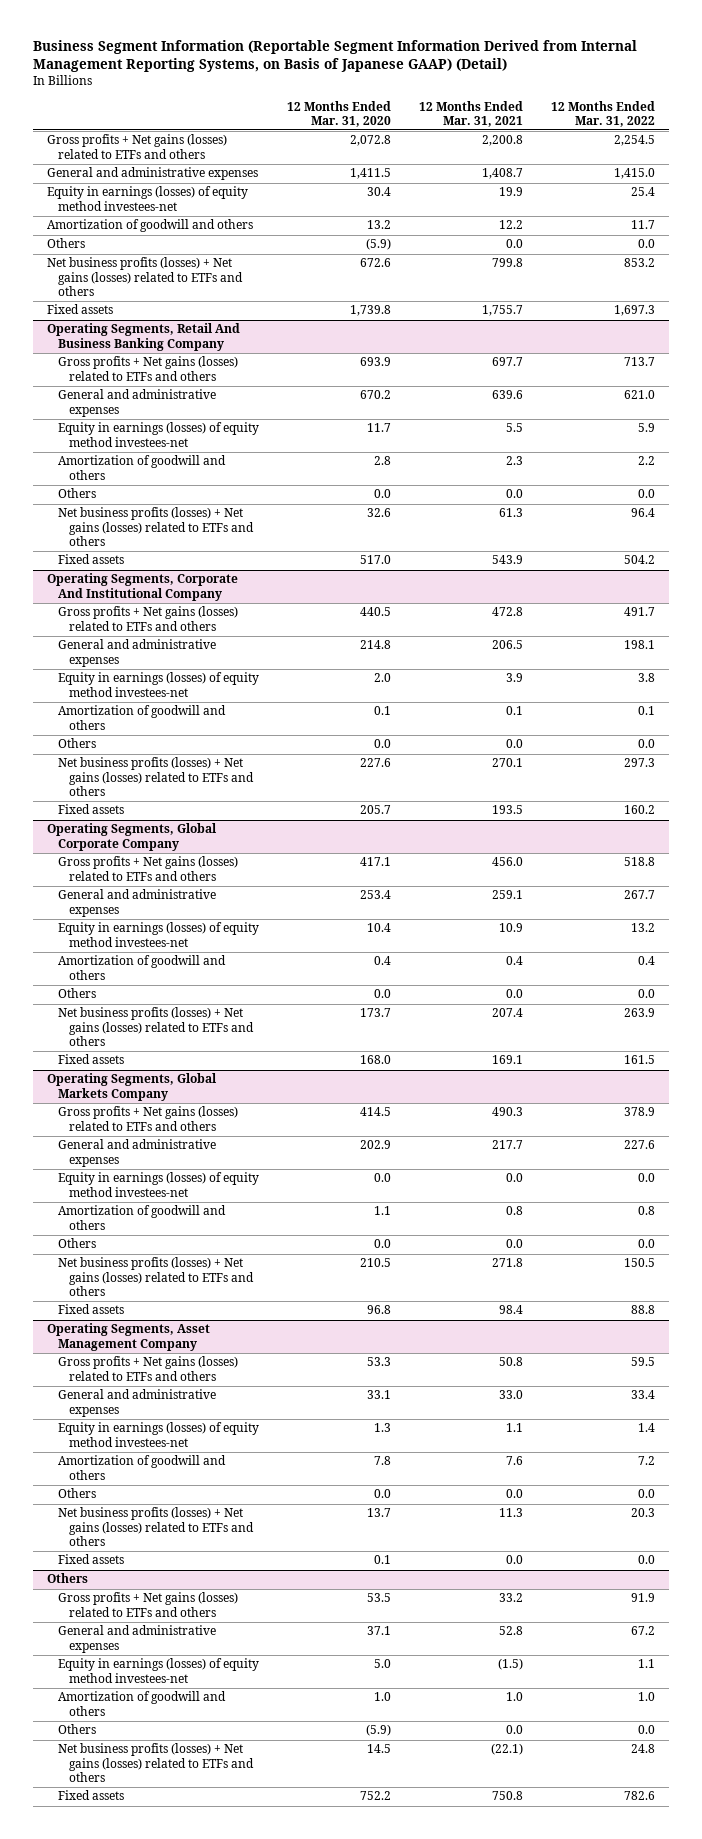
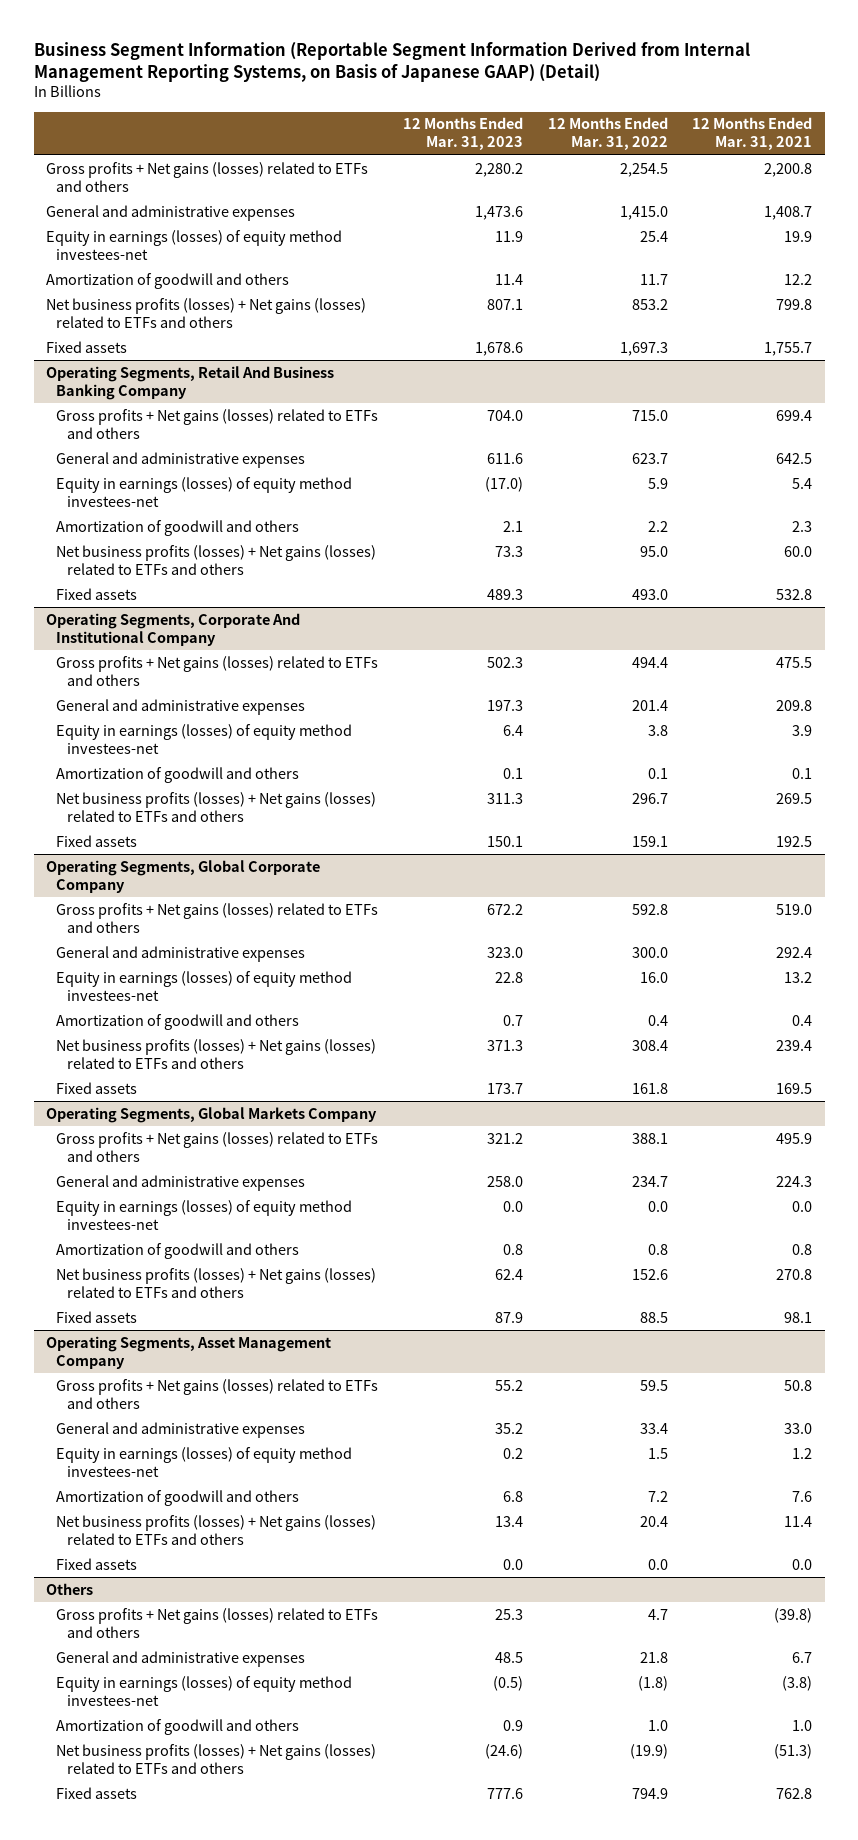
[287,100,392,127] 12 Months Ended Mar. 31, 2020 -> none
none -> [402,117,523,151] 12 Months Ended Mar. 31, 2023
[46,238,85,249] Others -> none
[492,357,524,367] 697.7 -> [776,409,813,421] 699.4
[624,357,656,367] 713.7 -> [631,409,668,421] 715.0
[492,390,524,400] 639.6 -> [776,452,813,464] 642.5
[624,390,656,400] 621.0 -> [631,452,668,464] 623.7
[506,423,524,433] 5.5 -> [792,477,813,489] 5.4
[57,488,96,499] Others -> none
[499,508,524,518] 61.3 -> [784,545,813,557] 60.0
[631,508,656,518] 96.4 -> [639,545,668,557] 95.0
[492,555,524,565] 543.9 -> [776,588,813,600] 532.8
[624,555,656,565] 504.2 -> [631,588,668,600] 493.0
[492,607,524,617] 472.8 -> [776,656,813,668] 475.5
[624,607,656,617] 491.7 -> [631,656,668,668] 494.4
[492,640,524,650] 206.5 -> [776,699,813,711] 209.8
[624,640,656,650] 198.1 -> [631,699,668,711] 201.4
[57,738,96,749] Others -> none
[492,758,524,768] 270.1 -> [776,792,813,804] 269.5
[624,758,656,768] 297.3 -> [631,792,668,804] 296.7
[492,805,524,815] 193.5 -> [776,835,813,847] 192.5
[624,805,656,815] 160.2 -> [631,835,668,847] 159.1
[492,857,524,867] 456.0 -> [776,903,813,915] 519.0
[624,857,656,867] 518.8 -> [631,903,668,915] 592.8
[492,890,524,900] 259.1 -> [776,946,813,958] 292.4
[624,890,656,900] 267.7 -> [631,946,668,958] 300.0
[499,923,524,933] 10.9 -> [784,971,813,983] 13.2
[631,923,656,933] 13.2 -> [639,971,668,983] 16.0
[57,988,96,999] Others -> none
[492,1008,524,1018] 207.4 -> [776,1039,813,1051] 239.4
[624,1008,656,1018] 263.9 -> [631,1039,668,1051] 308.4
[492,1055,524,1065] 169.1 -> [776,1082,813,1094] 169.5
[624,1055,656,1065] 161.5 -> [631,1082,668,1094] 161.8
[492,1107,524,1117] 490.3 -> [776,1132,813,1144] 495.9
[624,1107,656,1117] 378.9 -> [631,1132,668,1144] 388.1
[492,1140,524,1150] 217.7 -> [776,1175,813,1187] 224.3
[624,1140,656,1150] 227.6 -> [631,1175,668,1187] 234.7
[57,1238,96,1249] Others -> none
[492,1258,524,1268] 271.8 -> [776,1268,813,1280] 270.8
[624,1258,656,1268] 150.5 -> [631,1268,668,1280] 152.6
[499,1305,524,1315] 98.4 -> [784,1311,813,1323] 98.1
[631,1305,656,1315] 88.8 -> [639,1311,668,1323] 88.5
[506,1423,524,1433] 1.1 -> [792,1447,813,1459] 1.2
[638,1423,656,1433] 1.4 -> [647,1447,668,1459] 1.5
[57,1488,96,1499] Others -> none
[499,1508,524,1518] 11.3 -> [784,1515,813,1527] 11.4
[631,1508,656,1518] 20.3 -> [639,1515,668,1527] 20.4
[499,1593,524,1603] 33.2 -> [774,1607,813,1623] (39.8)
[631,1593,656,1603] 91.9 -> [647,1608,668,1620] 4.7
[499,1626,524,1636] 52.8 -> [792,1651,813,1663] 6.7
[631,1626,656,1636] 67.2 -> [639,1651,668,1663] 21.8
[498,1658,524,1671] (1.5) -> [782,1675,813,1691] (3.8)
[638,1659,656,1669] 1.1 -> [637,1675,668,1691] (1.8)
[57,1724,96,1735] Others -> none
[491,1743,524,1756] (22.1) -> [774,1743,813,1759] (51.3)
[631,1744,656,1754] 24.8 -> [629,1743,668,1759] (19.9)
[492,1791,524,1801] 750.8 -> [776,1787,813,1799] 762.8
[624,1791,656,1801] 782.6 -> [631,1787,668,1799] 794.9

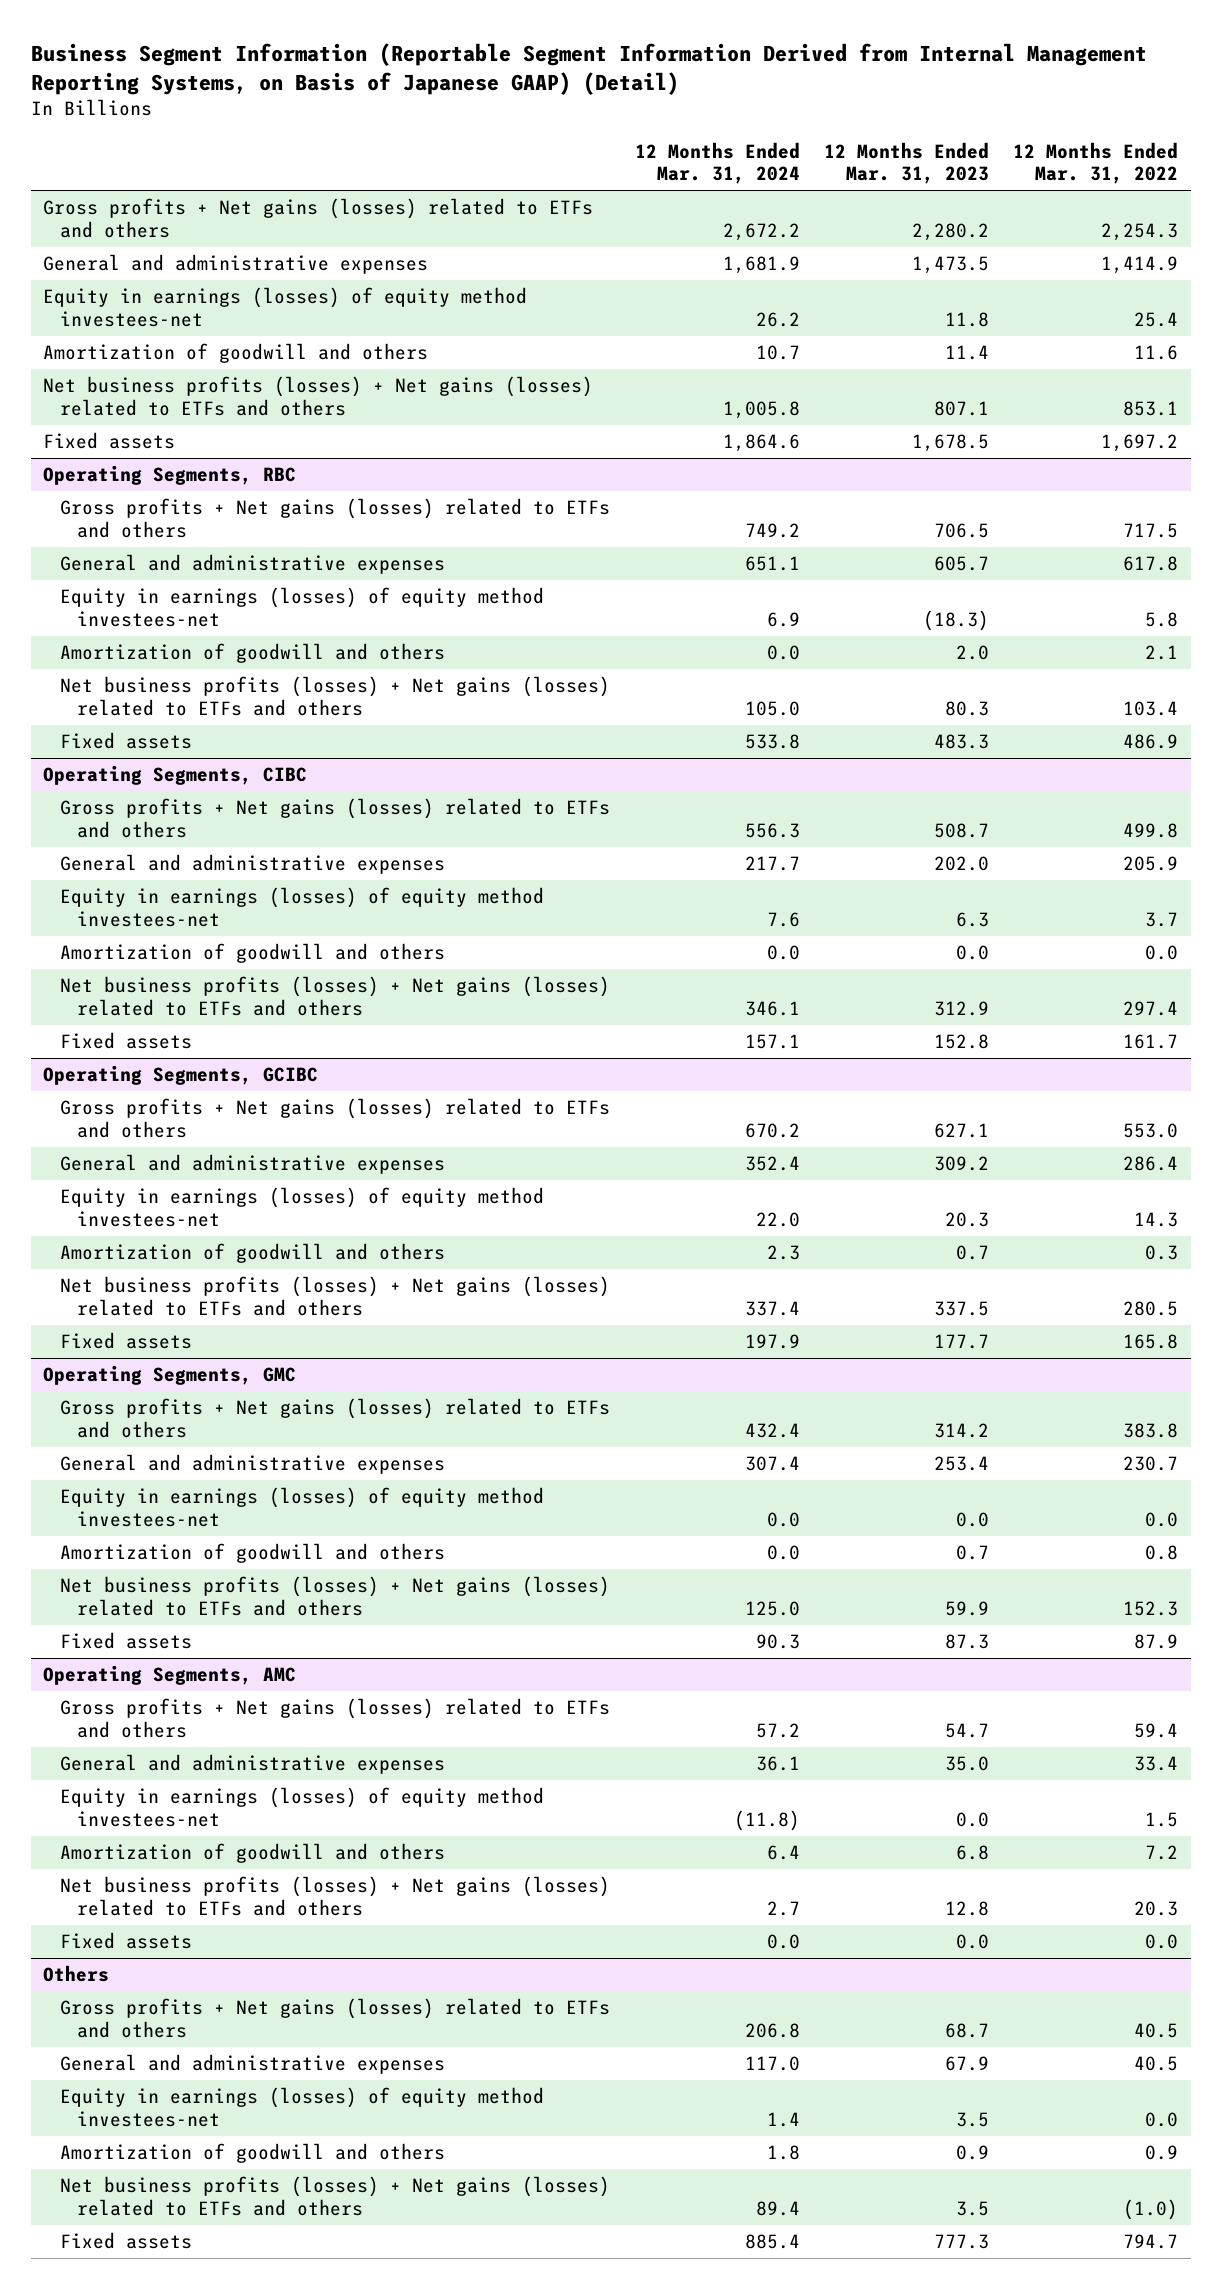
[692,117,813,151] 12 Months Ended Mar. 31, 2021 -> none
none -> [634,141,800,185] 12 Months Ended Mar. 31, 2024
[45,365,334,400] Operating Segments, Retail And Business Banking Company -> none
[45,612,300,646] Operating Segments, Corporate And Institutional Company -> none
[45,859,320,893] Operating Segments, Global Corporate Company -> none
[45,1106,377,1123] Operating Segments, Global Markets Company -> none
[619,162,668,177] 2,254.5 -> [1101,223,1179,242] 2,254.3
[474,205,523,220] 1,473.6 -> [912,256,990,275] 1,473.5
[619,205,668,220] 1,415.0 -> [1101,256,1179,275] 1,414.9
[494,230,523,242] 11.9 -> [945,312,990,328] 11.8
[639,273,668,285] 11.7 -> [1134,345,1179,361] 11.6
[631,298,668,310] 853.2 -> [1123,401,1179,417] 853.1
[474,341,523,356] 1,678.6 -> [912,434,990,453] 1,678.5
[619,341,668,356] 1,697.3 -> [1101,434,1179,453] 1,697.2
none -> [43,465,297,486] Operating Segments, RBC
[486,409,523,421] 704.0 -> [934,523,990,539] 706.5
[631,409,668,421] 715.0 -> [1123,523,1179,539] 717.5
[486,452,523,464] 611.6 -> [934,556,990,572] 605.7
[631,452,668,464] 623.7 -> [1123,556,1179,572] 617.8
[484,476,523,492] (17.0) -> [923,610,990,632] (18.3)
[647,477,668,489] 5.9 -> [1145,612,1179,628] 5.8
[502,520,523,532] 2.1 -> [956,645,990,661] 2.0
[647,520,668,532] 2.2 -> [1145,645,1179,661] 2.1
[494,545,523,557] 73.3 -> [945,701,990,717] 80.3
[639,545,668,557] 95.0 -> [1123,701,1179,717] 103.4
[486,588,523,600] 489.3 -> [934,734,990,750] 483.3
[631,588,668,600] 493.0 -> [1123,734,1179,750] 486.9
none -> [43,765,308,786] Operating Segments, CIBC
[486,656,523,668] 502.3 -> [934,823,990,839] 508.7
[631,656,668,668] 494.4 -> [1123,823,1179,839] 499.8
[486,699,523,711] 197.3 -> [934,856,990,872] 202.0
[631,699,668,711] 201.4 -> [1123,856,1179,872] 205.9
[502,724,523,736] 6.4 -> [956,912,990,928] 6.3
[647,724,668,736] 3.8 -> [1145,912,1179,928] 3.7
[502,767,523,779] 0.1 -> [956,945,990,961] 0.0
[647,767,668,779] 0.1 -> [1145,945,1179,961] 0.0
[486,792,523,804] 311.3 -> [934,1001,990,1017] 312.9
[631,792,668,804] 296.7 -> [1123,1001,1179,1017] 297.4
[486,835,523,847] 150.1 -> [934,1034,990,1050] 152.8
[631,835,668,847] 159.1 -> [1123,1034,1179,1050] 161.7
none -> [43,1065,319,1086] Operating Segments, GCIBC
[486,903,523,915] 672.2 -> [934,1123,990,1139] 627.1
[631,903,668,915] 592.8 -> [1123,1123,1179,1139] 553.0
[486,946,523,958] 323.0 -> [934,1156,990,1172] 309.2
[631,946,668,958] 300.0 -> [1123,1156,1179,1172] 286.4
[494,971,523,983] 22.8 -> [945,1212,990,1228] 20.3
[639,971,668,983] 16.0 -> [1134,1212,1179,1228] 14.3
[647,1014,668,1026] 0.4 -> [1145,1245,1179,1261] 0.3
[486,1039,523,1051] 371.3 -> [934,1301,990,1317] 337.5
[631,1039,668,1051] 308.4 -> [1123,1301,1179,1317] 280.5
[486,1082,523,1094] 173.7 -> [934,1334,990,1350] 177.7
[631,1082,668,1094] 161.8 -> [1123,1334,1179,1350] 165.8
none -> [43,1365,297,1386] Operating Segments, GMC
[486,1132,523,1144] 321.2 -> [934,1423,990,1439] 314.2
[631,1132,668,1144] 388.1 -> [1123,1423,1179,1439] 383.8
[486,1175,523,1187] 258.0 -> [934,1456,990,1472] 253.4
[631,1175,668,1187] 234.7 -> [1123,1456,1179,1472] 230.7
[45,1335,331,1369] Operating Segments, Asset Management Company -> none
[502,1243,523,1255] 0.8 -> [956,1545,990,1561] 0.7
[494,1268,523,1280] 62.4 -> [945,1601,990,1617] 59.9
[631,1268,668,1280] 152.6 -> [1123,1601,1179,1617] 152.3
[494,1311,523,1323] 87.9 -> [945,1634,990,1650] 87.3
[639,1311,668,1323] 88.5 -> [1134,1634,1179,1650] 87.9
none -> [43,1665,297,1686] Operating Segments, AMC
[494,1379,523,1391] 55.2 -> [945,1723,990,1739] 54.7
[639,1379,668,1391] 59.5 -> [1134,1723,1179,1739] 59.4
[494,1422,523,1434] 35.2 -> [945,1756,990,1772] 35.0
[502,1447,523,1459] 0.2 -> [956,1812,990,1828] 0.0
[494,1515,523,1527] 13.4 -> [945,1901,990,1917] 12.8
[639,1515,668,1527] 20.4 -> [1134,1901,1179,1917] 20.3
[494,1608,523,1620] 25.3 -> [945,2023,990,2039] 68.7
[647,1608,668,1620] 4.7 -> [1134,2023,1179,2039] 40.5
[494,1651,523,1663] 48.5 -> [945,2056,990,2072] 67.9
[639,1651,668,1663] 21.8 -> [1134,2056,1179,2072] 40.5
[492,1675,523,1691] (0.5) -> [956,2112,990,2128] 3.5
[637,1675,668,1691] (1.8) -> [1145,2112,1179,2128] 0.0
[647,1719,668,1731] 1.0 -> [1145,2145,1179,2161] 0.9
[484,1743,523,1759] (24.6) -> [956,2201,990,2217] 3.5
[629,1743,668,1759] (19.9) -> [1123,2199,1179,2221] (1.0)
[486,1787,523,1799] 777.6 -> [934,2234,990,2250] 777.3
[631,1787,668,1799] 794.9 -> [1123,2234,1179,2250] 794.7

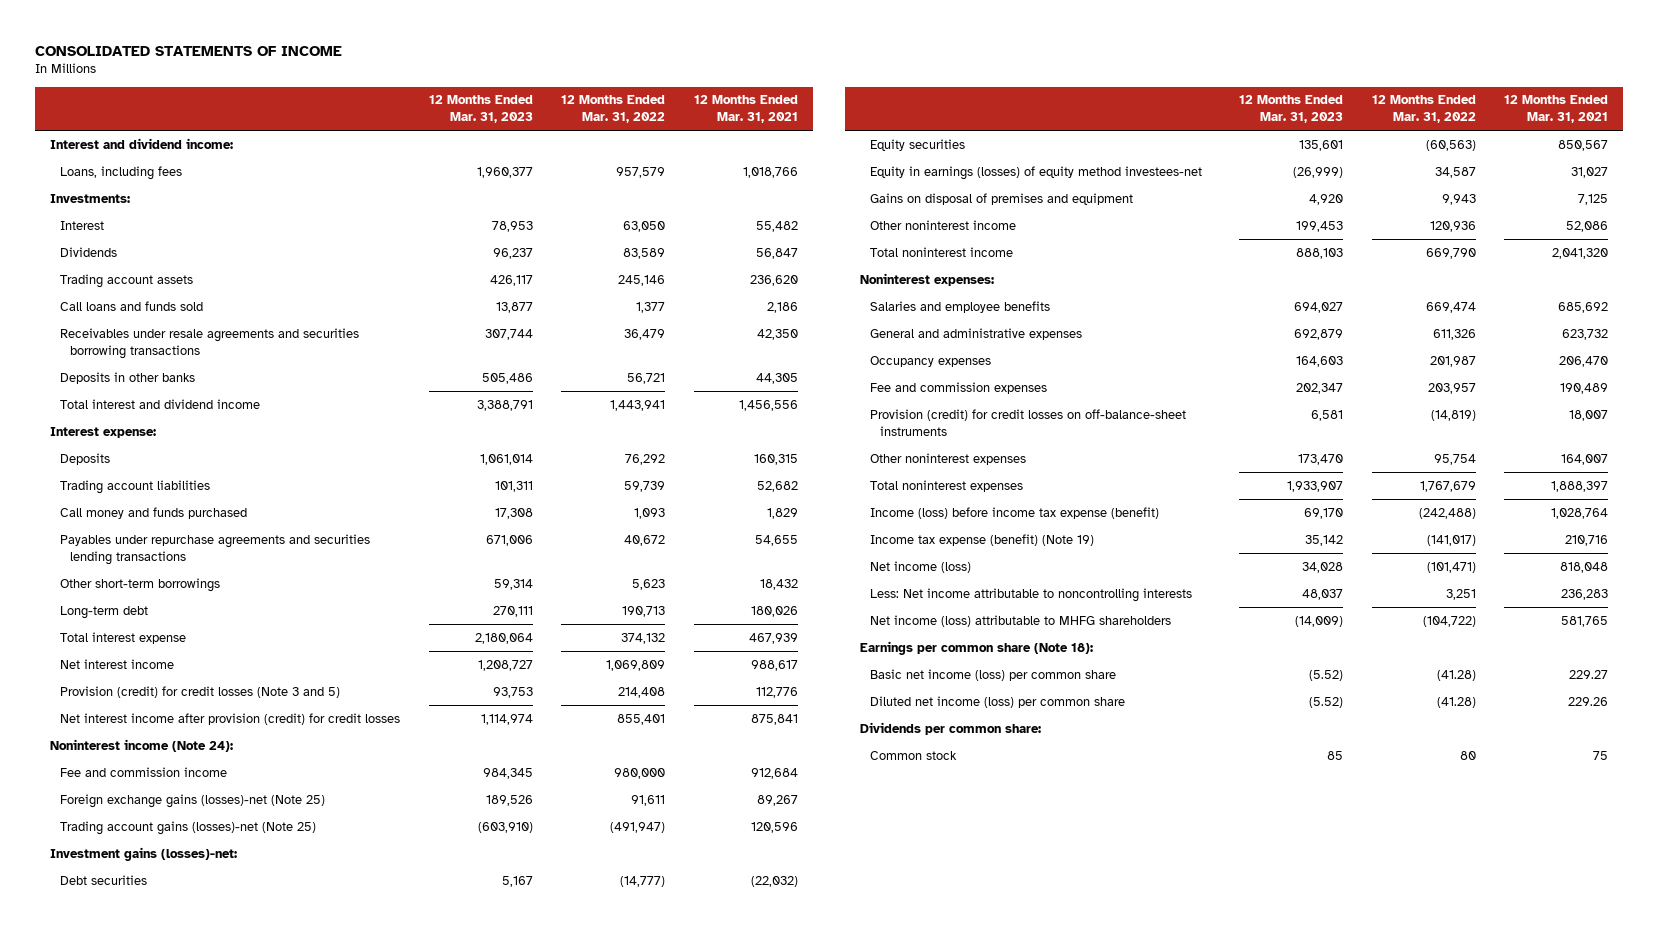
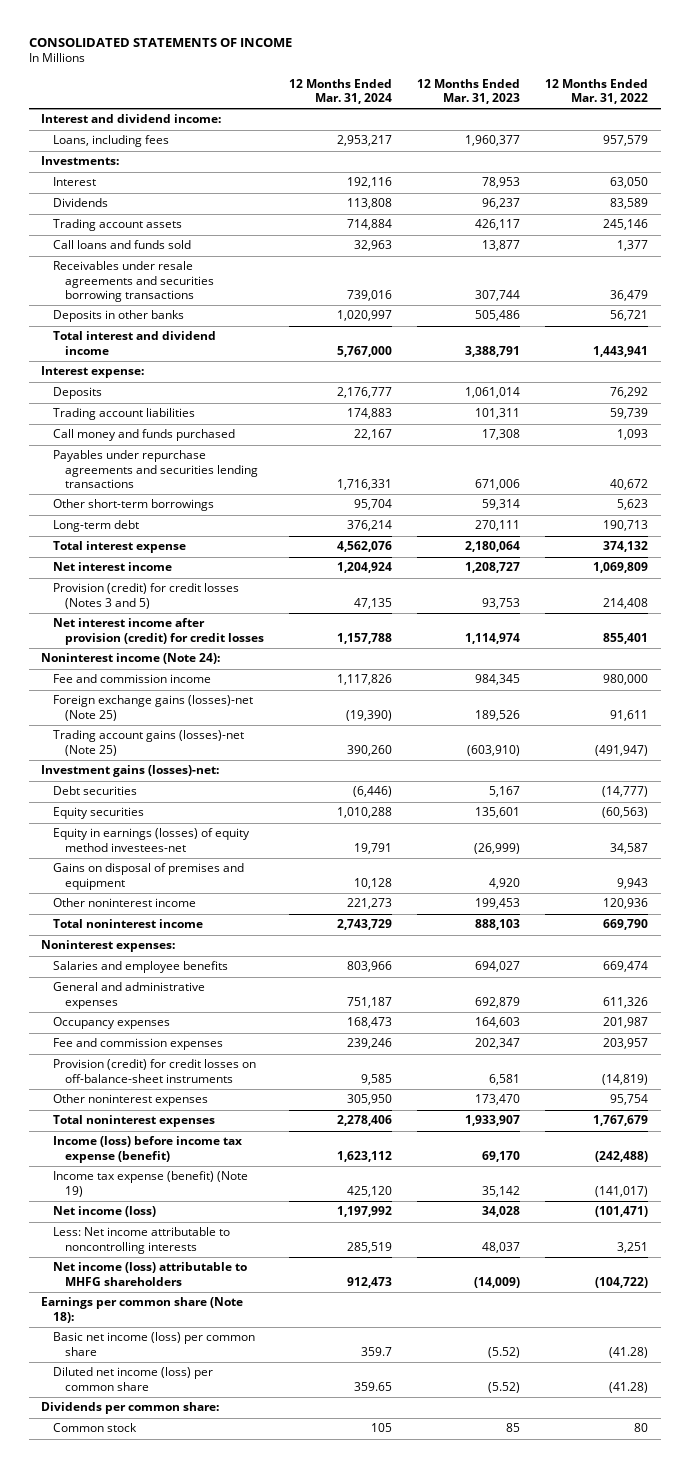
[694,95,799,124] 12 Months Ended Mar. 31, 2021 -> none
none -> [289,78,393,105] 12 Months Ended Mar. 31, 2024
[59,685,340,698] Provision (credit) for credit losses (Note 3 and 5) -> [53,583,240,609] Provision (credit) for credit losses (Notes 3 and 5)

